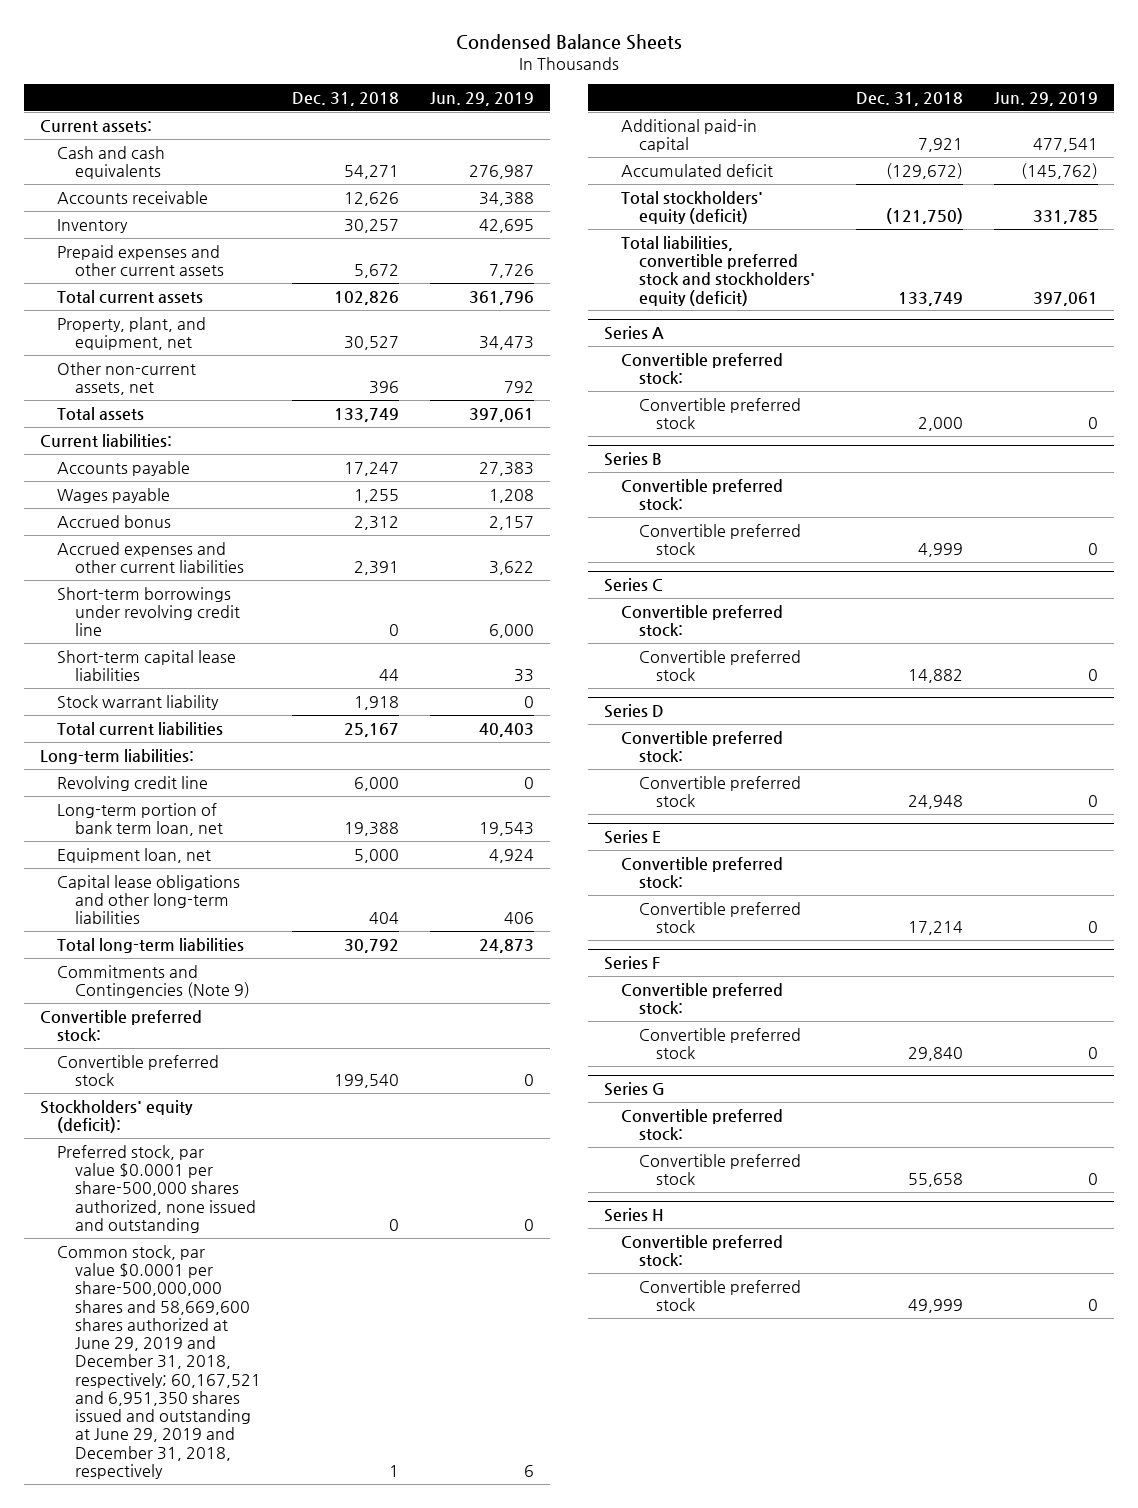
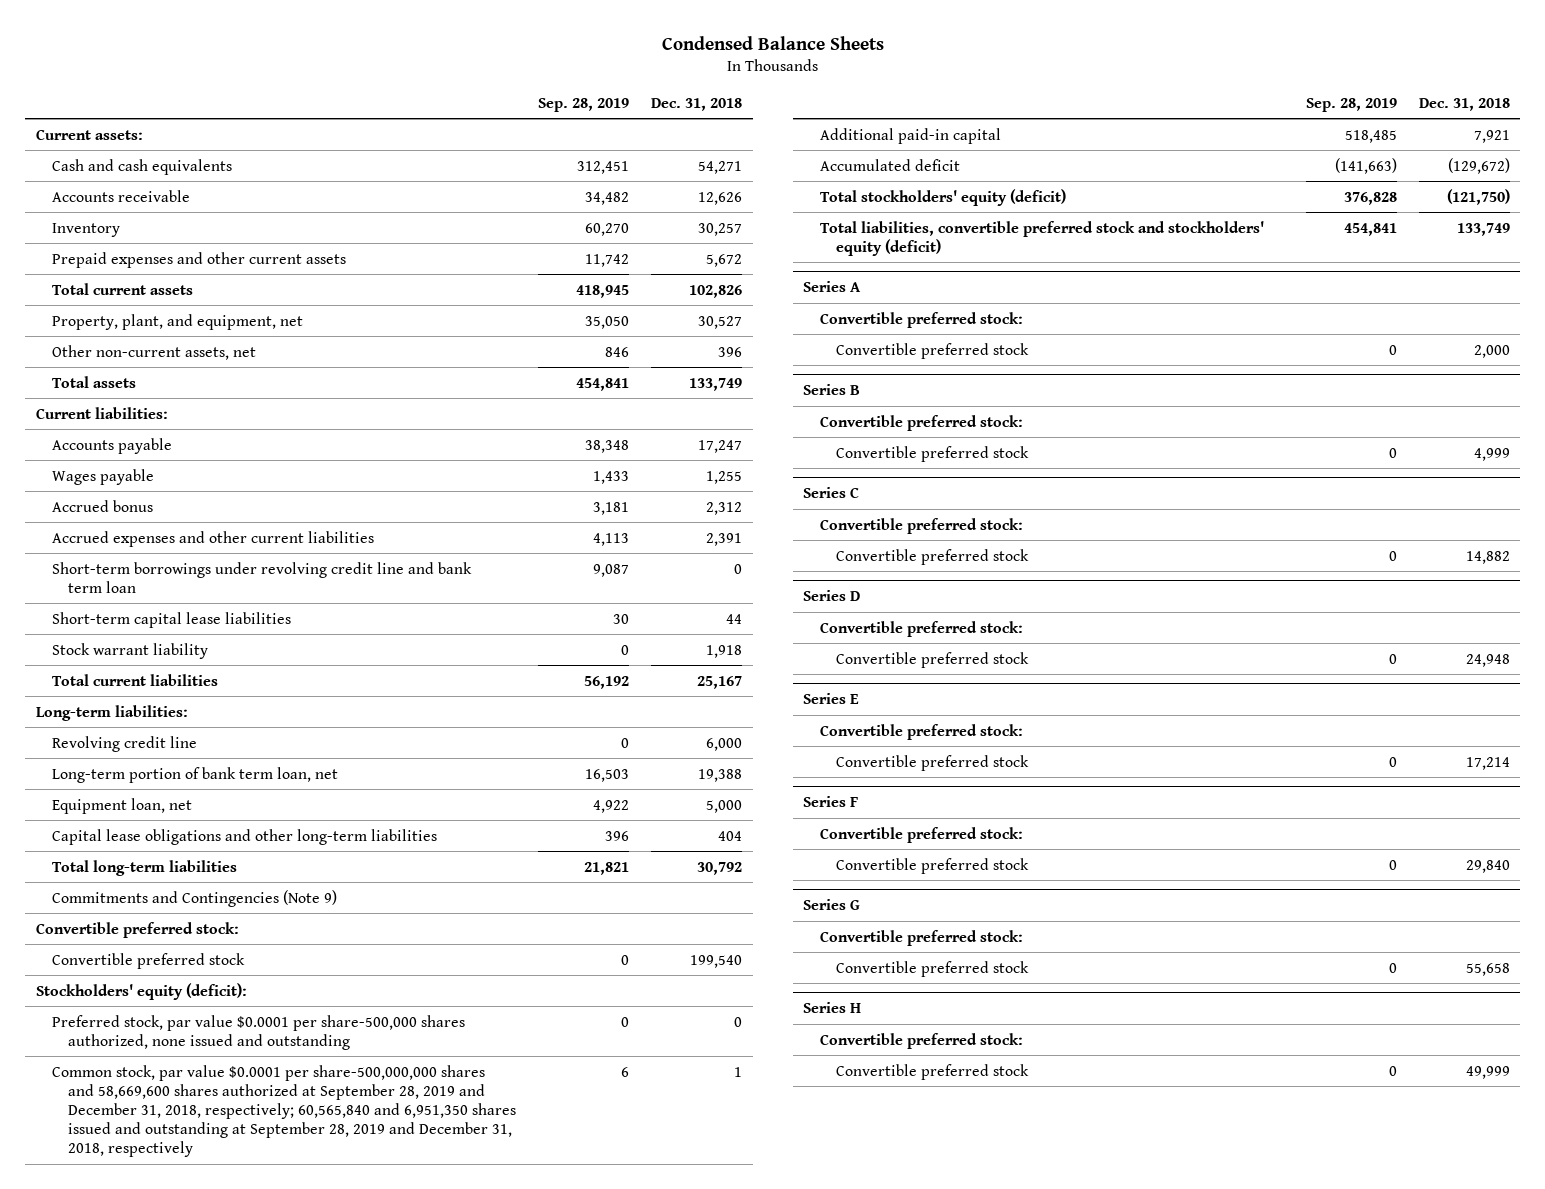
[430,91,535,106] Jun. 29, 2019 -> none
none -> [538,97,630,112] Sep. 28, 2019
[57,586,240,637] Short-term borrowings under revolving credit line -> [52,561,473,593] Short-term borrowings under revolving credit line and bank term loan
[57,1244,261,1480] Common stock, par value $0.0001 per share-500,000,000 shares and 58,669,600 shares authorized at June 29, 2019 and December 31, 2018, respectively; 60,167,521 and 6,951,350 shares issued and outstanding at June 29, 2019 and December 31, 2018, respectively -> [52,1064,517,1158] Common stock, par value $0.0001 per share-500,000,000 shares and 58,669,600 shares authorized at September 28, 2019 and December 31, 2018, respectively; 60,565,840 and 6,951,350 shares issued and outstanding at September 28, 2019 and December 31, 2018, respectively

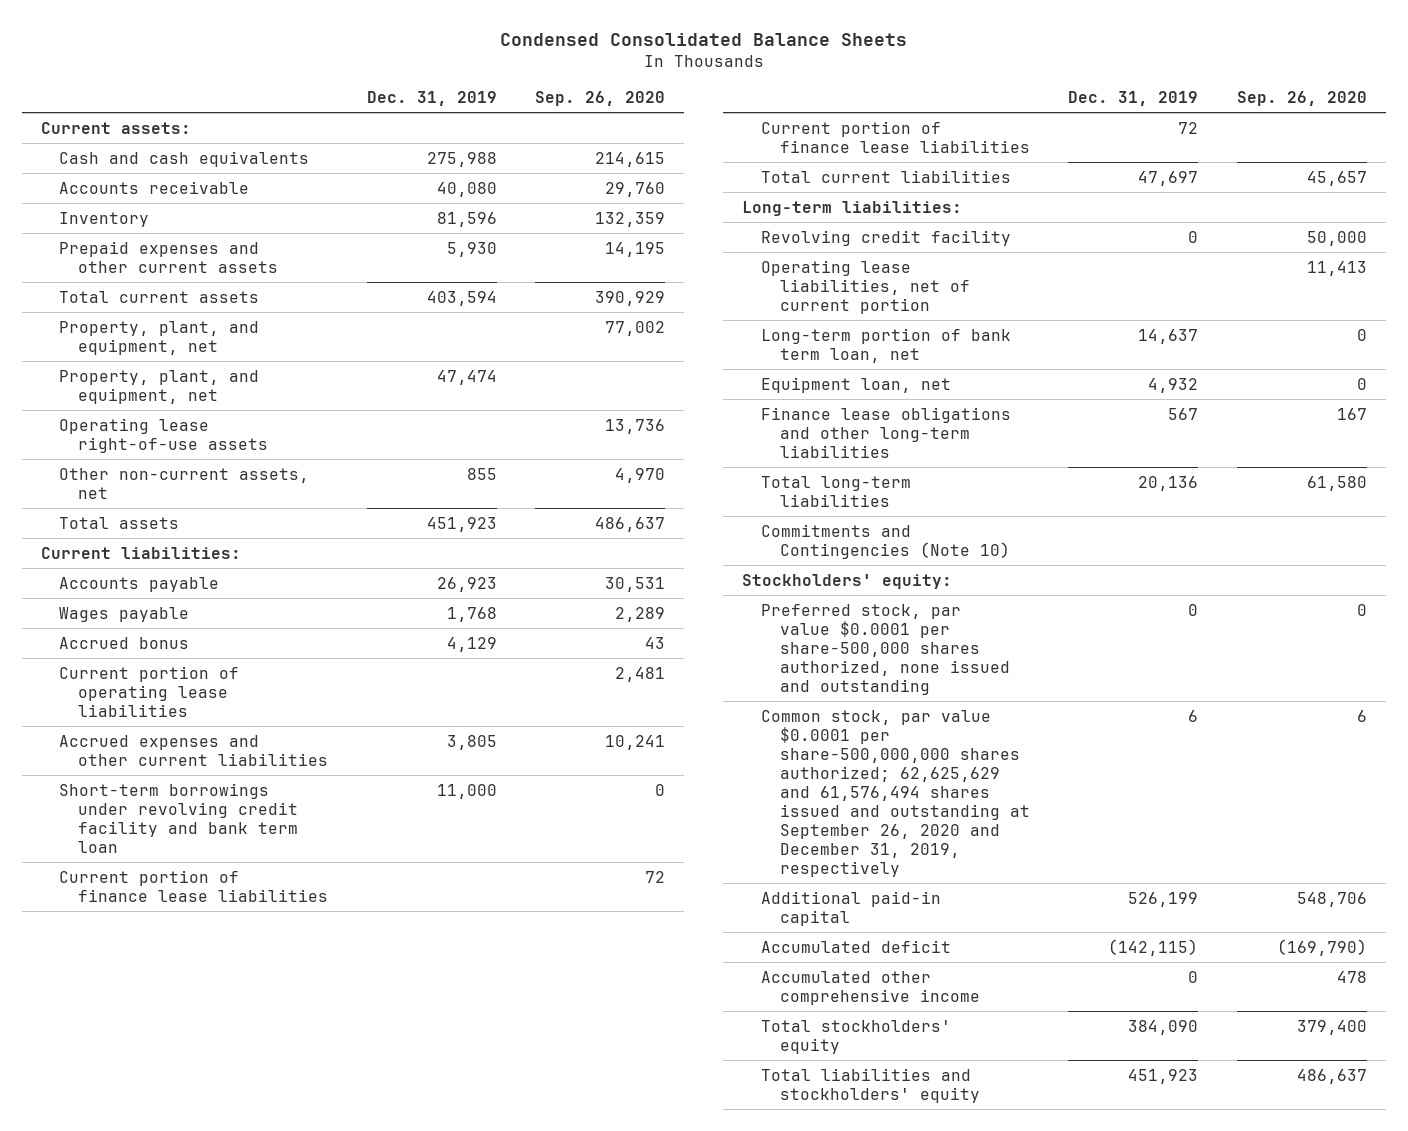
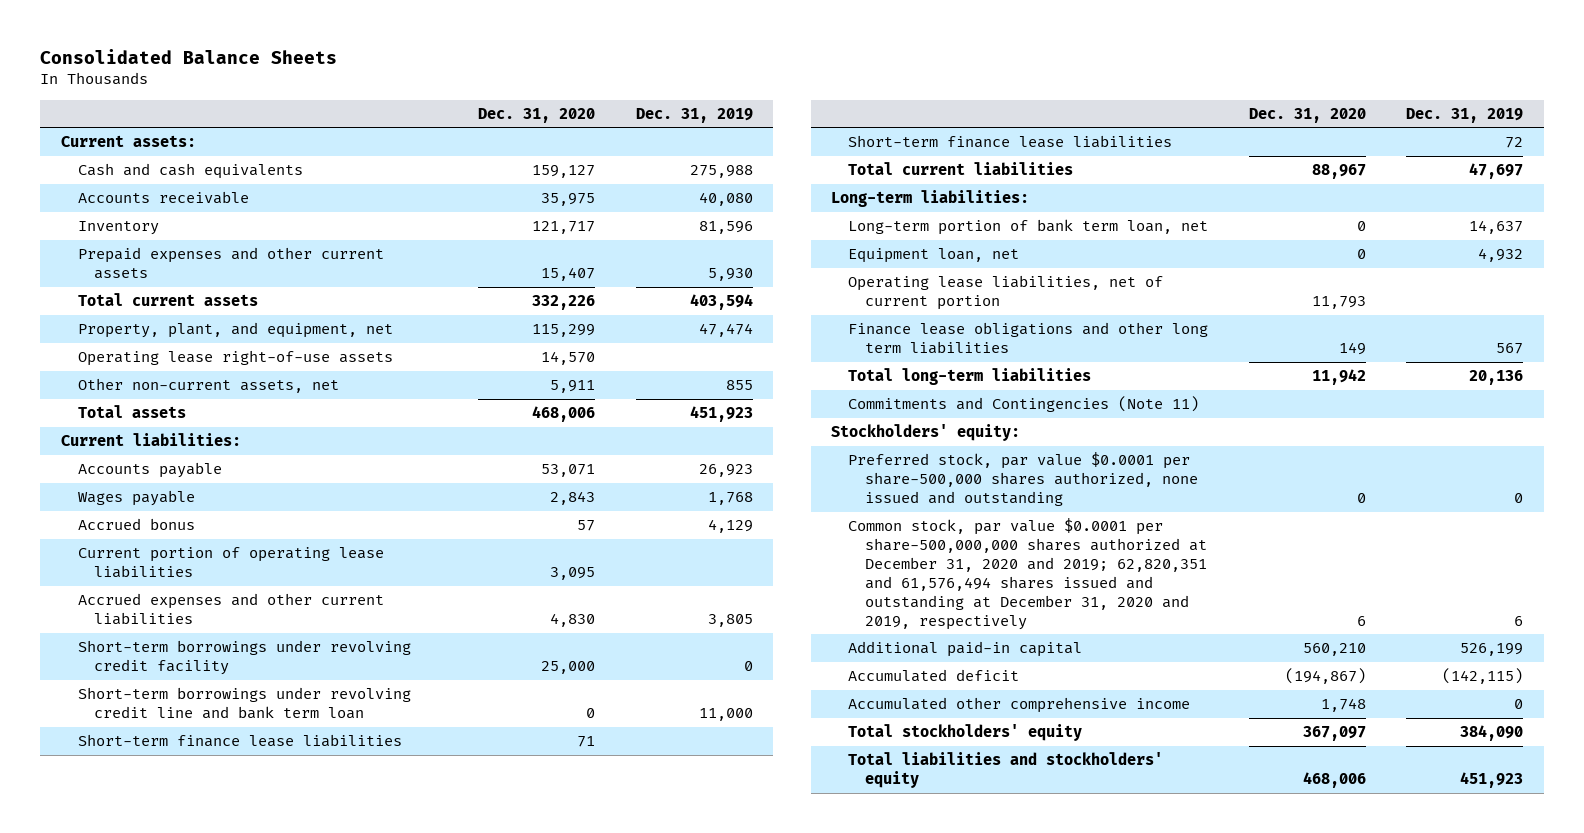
[499,32,907,46] Condensed Consolidated Balance Sheets -> [40,48,338,64] Consolidated Balance Sheets
[535,90,666,106] Sep. 26, 2020 -> none
none -> [478,107,596,123] Dec. 31, 2020
[59,320,260,355] Property, plant, and equipment, net -> none
none -> [77,640,411,676] Short-term borrowings under revolving credit facility
[59,782,298,853] Short-term borrowings under revolving credit facility and bank term loan -> [77,687,411,720] Short-term borrowings under revolving credit line and bank term loan
[59,869,328,902] Current portion of finance lease liabilities -> [77,734,402,748] Short-term finance lease liabilities
[760,120,1030,153] Current portion of finance lease liabilities -> [848,135,1173,149] Short-term finance lease liabilities
[760,229,1011,246] Revolving credit facility -> none
[760,259,970,314] Operating lease liabilities, net of current portion -> [848,275,1164,311] Operating lease liabilities, net of current portion
[760,406,1011,458] Finance lease obligations and other long-term liabilities -> [848,322,1209,355] Finance lease obligations and other long term liabilities
[760,523,1010,559] Commitments and Contingencies (Note 10) -> [848,396,1200,413] Commitments and Contingencies (Note 11)
[760,709,1030,877] Common stock, par value $0.0001 per share-500,000,000 shares authorized; 62,625,629 and 61,576,494 shares issued and outstanding at September 26, 2020 and December 31, 2019, respectively -> [848,518,1208,630] Common stock, par value $0.0001 per share-500,000,000 shares authorized at December 31, 2020 and 2019; 62,820,351 and 61,576,494 shares issued and outstanding at December 31, 2020 and 2019, respectively

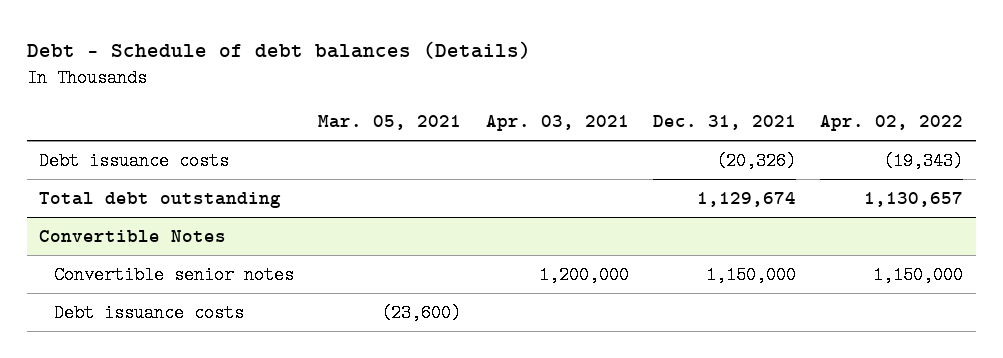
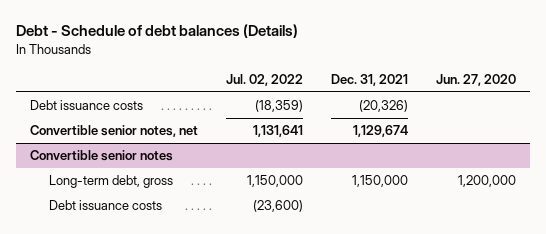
[318,115,462,131] Mar. 05, 2021 -> none
[485,115,629,132] Apr. 03, 2021 -> none
[820,115,964,132] Apr. 02, 2022 -> none
none -> [225,74,303,87] Jul. 02, 2022
none -> [436,74,517,87] Jun. 27, 2020
[39,191,282,208] Total debt outstanding -> [29,125,198,138] Convertible senior notes, net
[39,229,227,242] Convertible Notes -> [29,150,173,162] Convertible senior notes
[53,265,294,284] Convertible senior notes -> [49,175,174,189] Long-term debt, gross

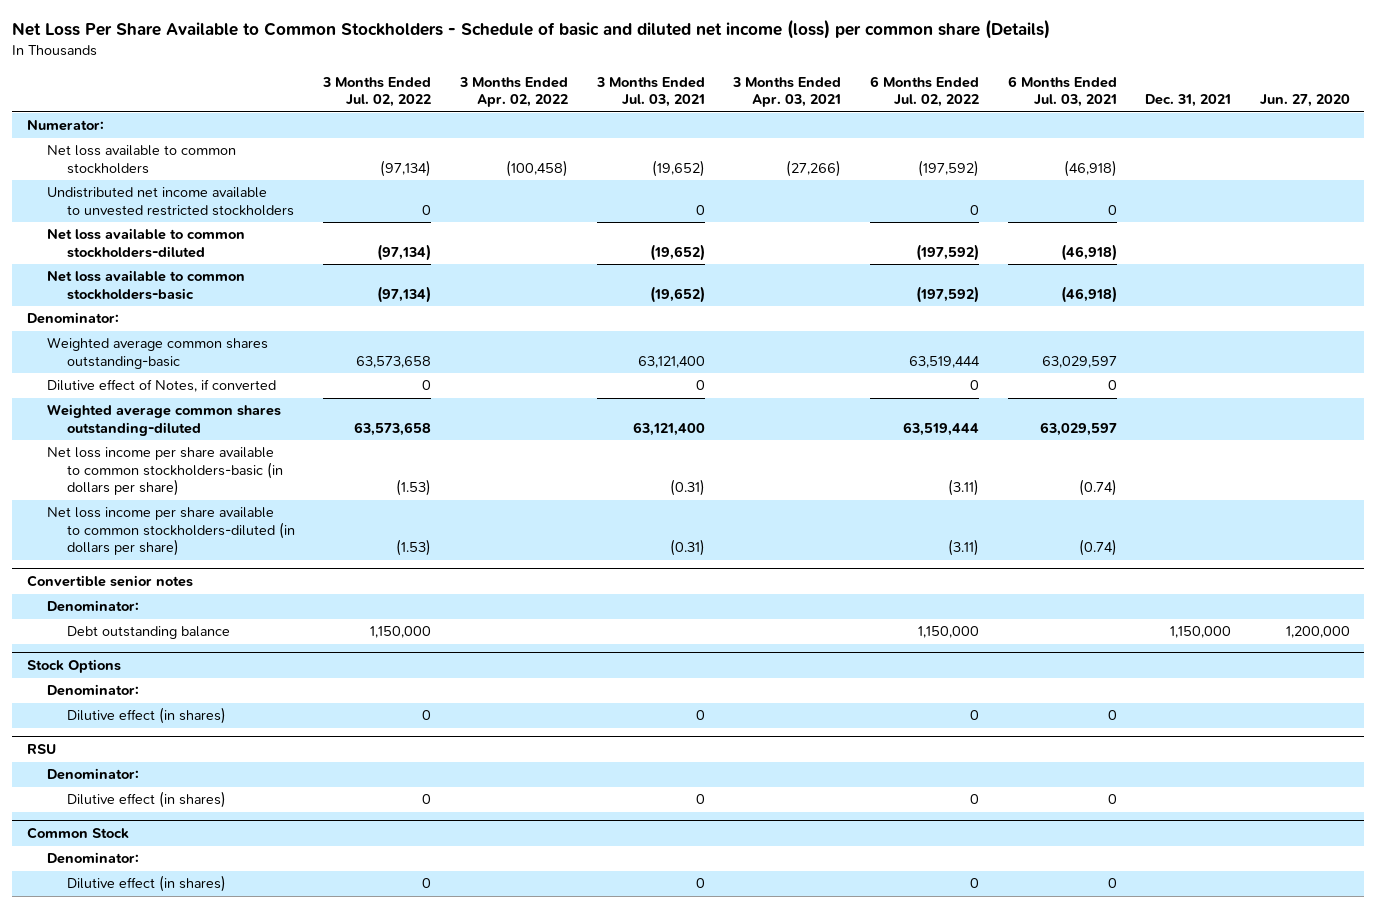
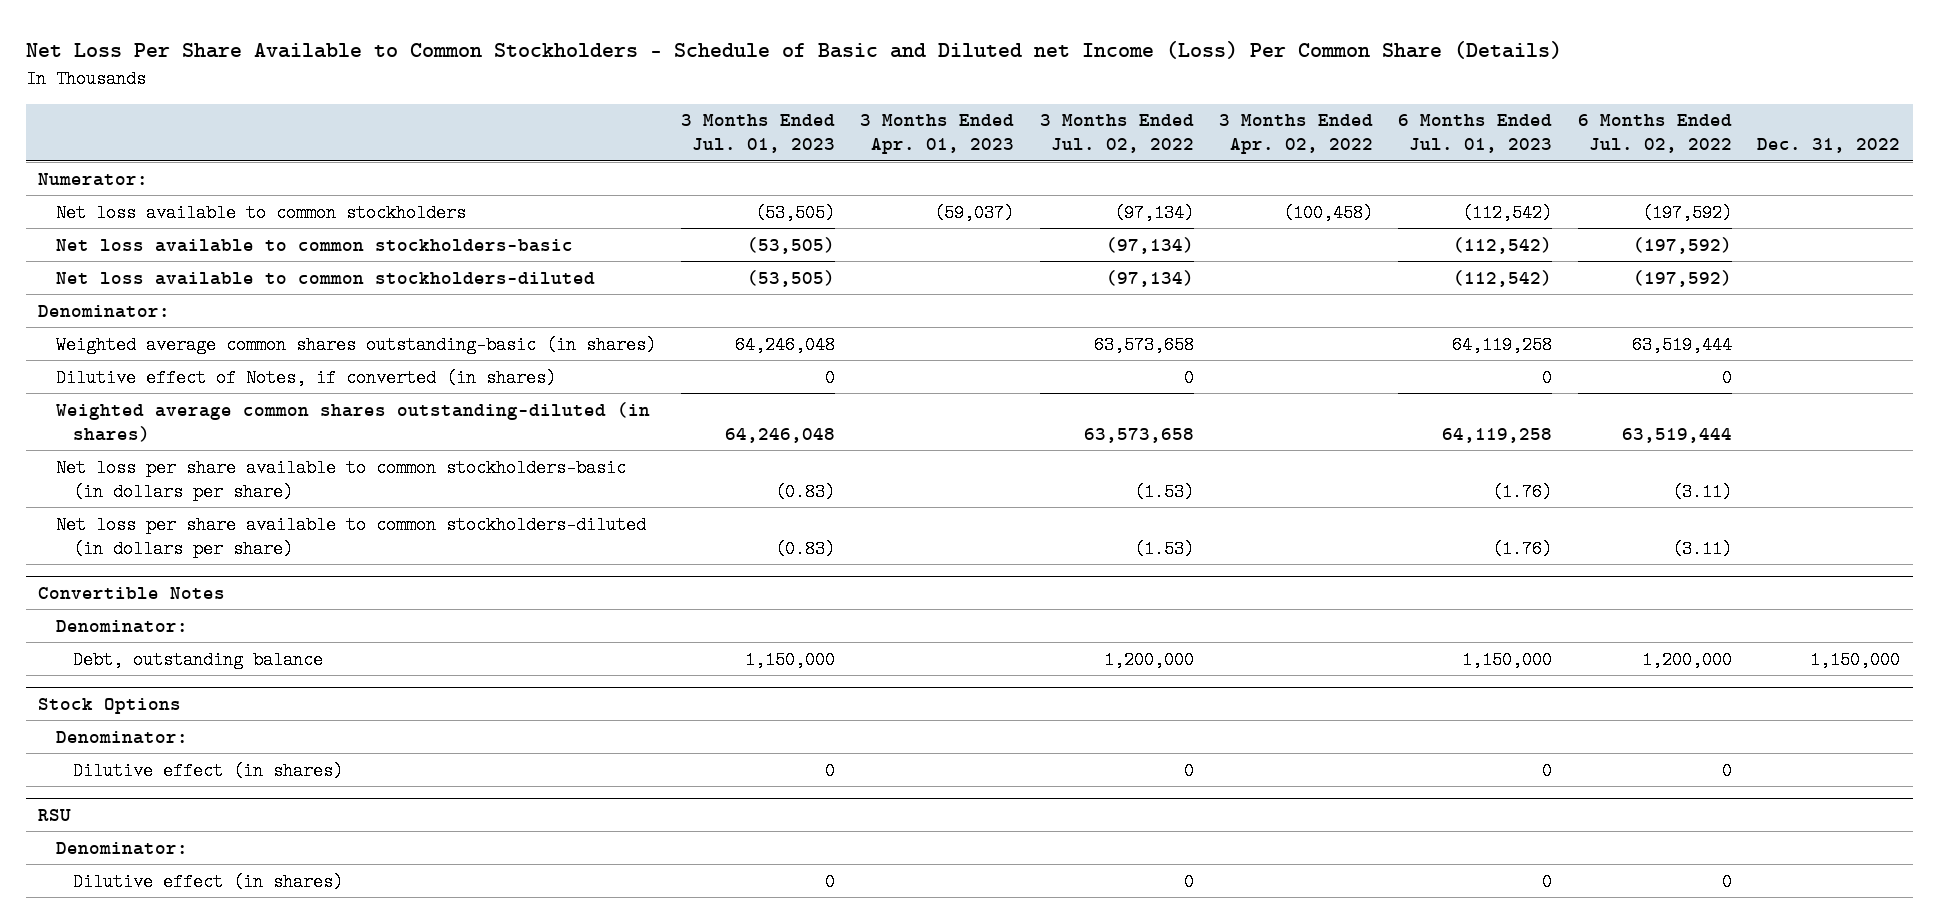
[12,18,1051,39] Net Loss Per Share Available to Common Stockholders - Schedule of basic and diluted net income (loss) per common share (Details) -> [25,40,1562,59] Net Loss Per Share Available to Common Stockholders - Schedule of Basic and Diluted net Income (Loss) Per Common Share (Details)
[595,76,705,108] 3 Months Ended Jul. 03, 2021 -> none
[732,76,842,108] 3 Months Ended Apr. 03, 2021 -> none
[1007,75,1117,108] 6 Months Ended Jul. 03, 2021 -> none
[1145,94,1232,108] Dec. 31, 2021 -> none
[1259,94,1350,108] Jun. 27, 2020 -> none
none -> [680,114,835,154] 3 Months Ended Jul. 01, 2023
none -> [860,114,1015,155] 3 Months Ended Apr. 01, 2023
none -> [1398,114,1553,154] 6 Months Ended Jul. 01, 2023
none -> [1757,138,1901,154] Dec. 31, 2022
[46,187,294,216] Undistributed net income available to unvested restricted stockholders -> none
[46,228,245,258] Net loss available to common stockholders-diluted -> [55,271,595,285] Net loss available to common stockholders-diluted
[46,337,268,369] Weighted average common shares outstanding-basic -> [55,335,656,354] Weighted average common shares outstanding-basic (in shares)
[46,379,276,393] Dilutive effect of Notes, if converted -> [55,368,556,387] Dilutive effect of Notes, if converted (in shares)
[46,404,281,436] Weighted average common shares outstanding-diluted -> [55,401,650,442] Weighted average common shares outstanding-diluted (in shares)
[46,447,283,497] Net loss income per share available to common stockholders-basic (in dollars per share) -> [55,458,626,501] Net loss per share available to common stockholders-basic (in dollars per share)
[46,507,295,557] Net loss income per share available to common stockholders-diluted (in dollars per share) -> [55,515,646,558] Net loss per share available to common stockholders-diluted (in dollars per share)
[26,575,193,588] Convertible senior notes -> [38,586,226,599] Convertible Notes
[66,626,230,640] Debt outstanding balance -> [72,650,323,669] Debt, outstanding balance
[370,626,432,639] 1,150,000 -> [1103,650,1194,669] 1,200,000
[917,626,979,639] 1,150,000 -> [1641,650,1732,669] 1,200,000
[26,827,129,840] Common Stock -> none
[46,852,139,865] Denominator: -> none
[66,875,226,893] Dilutive effect (in shares) -> none

